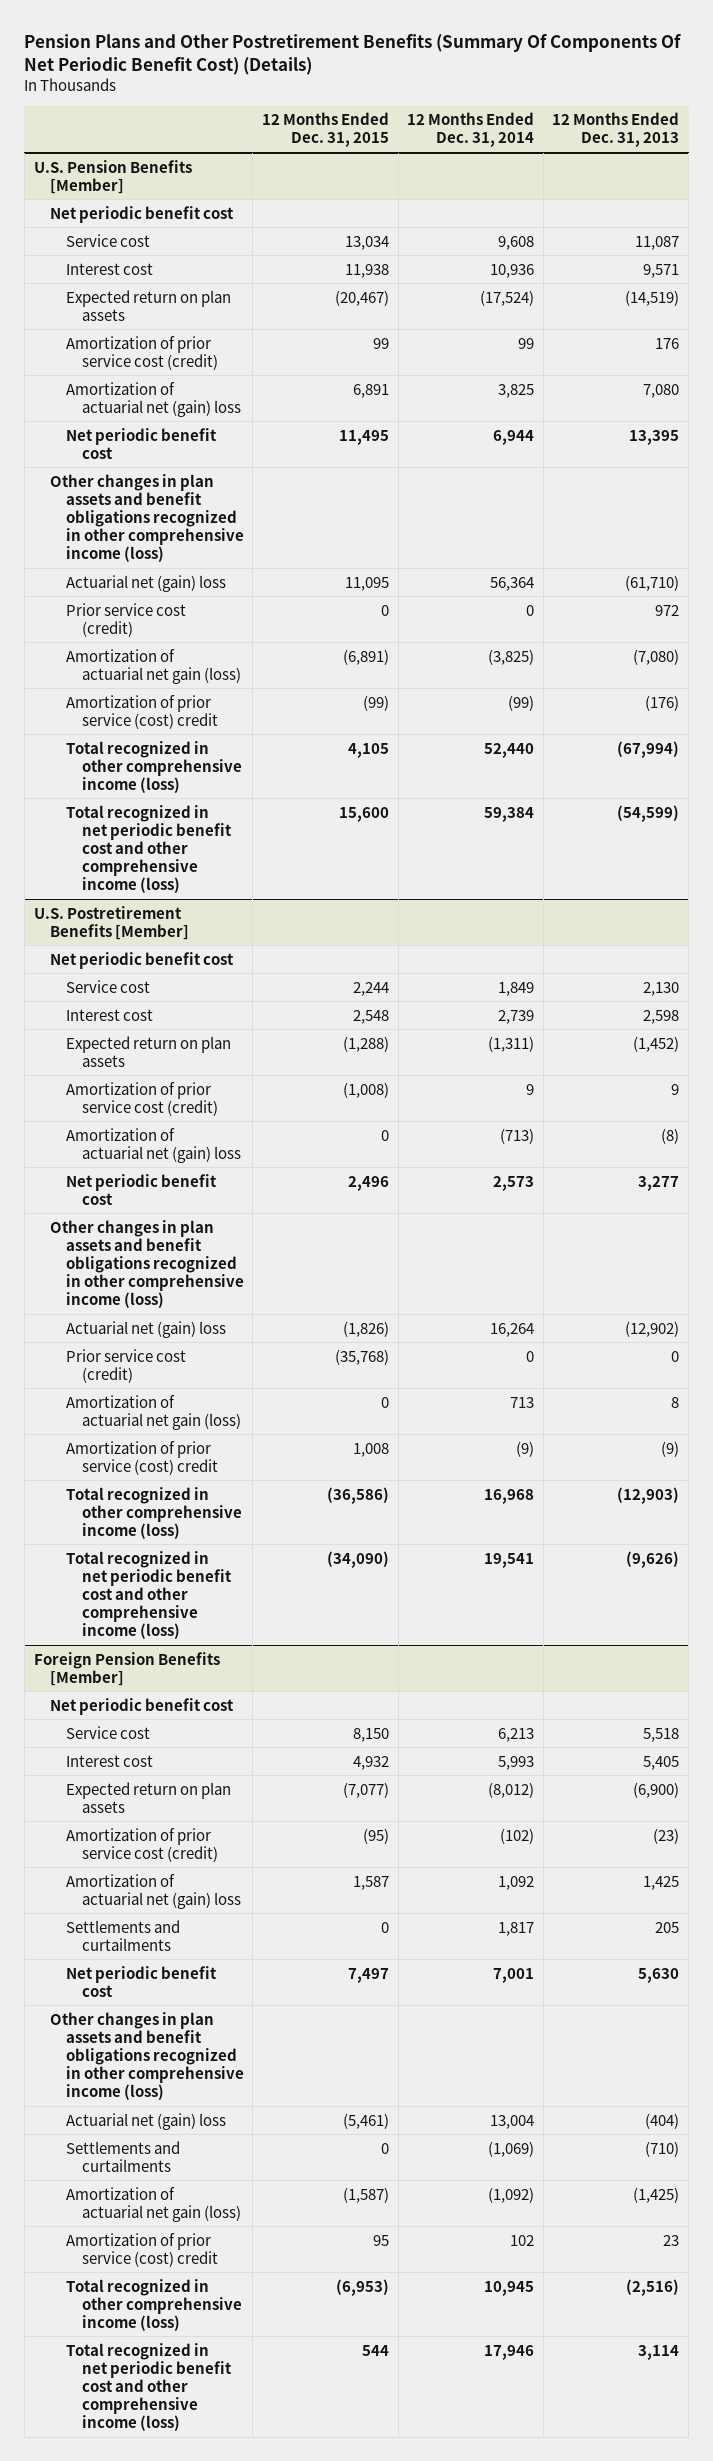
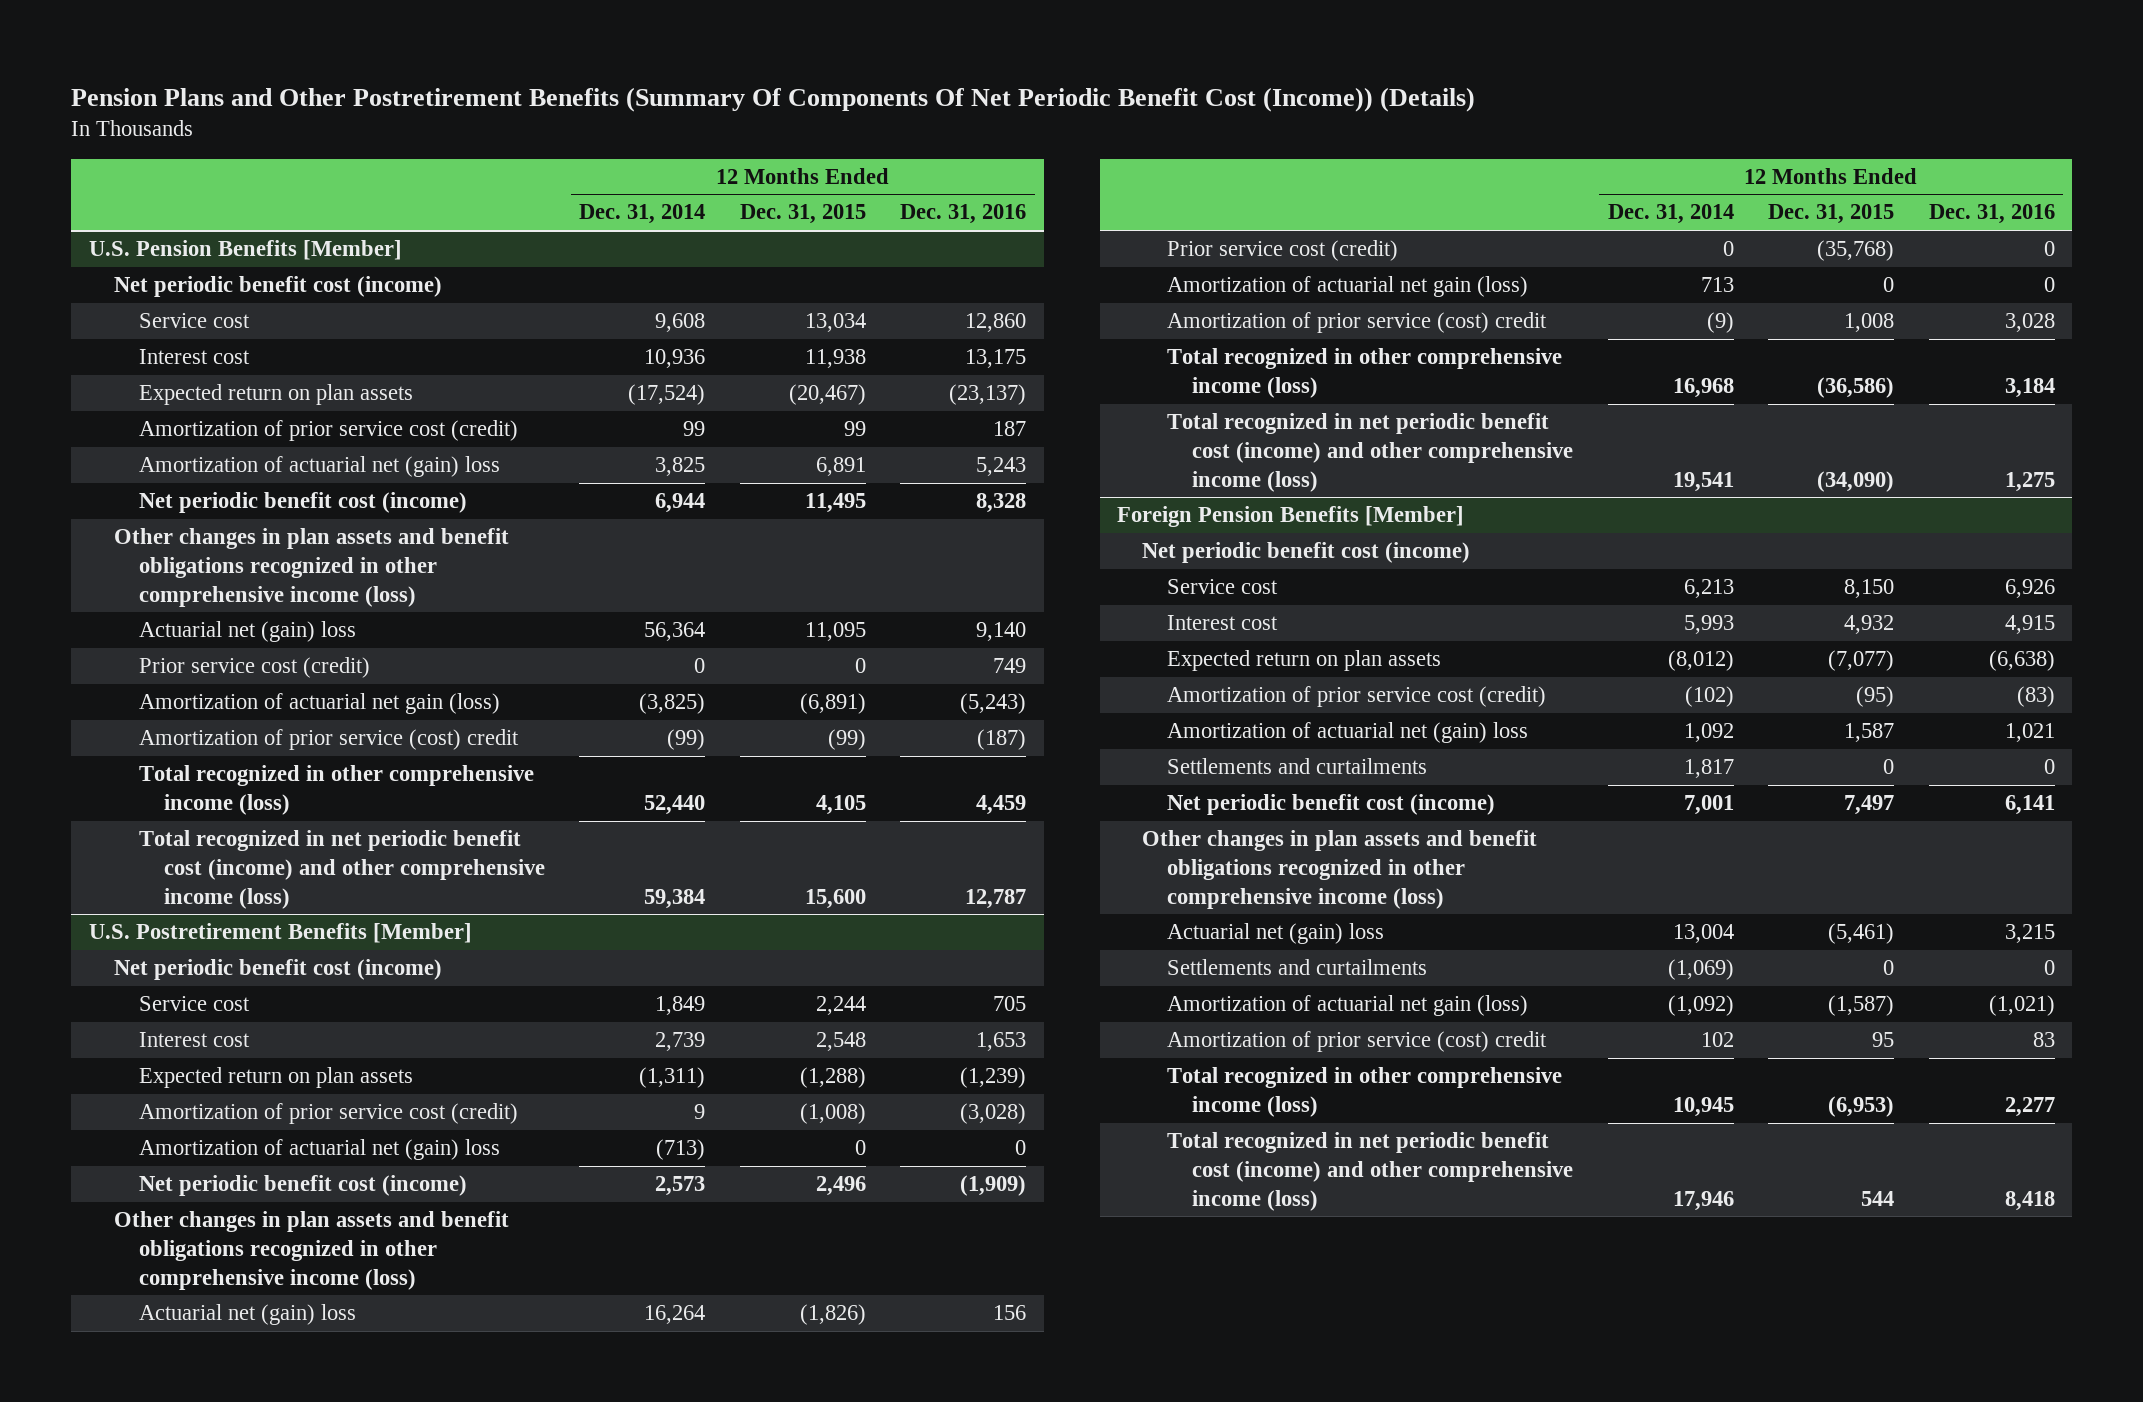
[24,33,682,75] Pension Plans and Other Postretirement Benefits (Summary Of Components Of Net Periodic Benefit Cost) (Details) -> [71,87,1476,113] Pension Plans and Other Postretirement Benefits (Summary Of Components Of Net Periodic Benefit Cost (Income)) (Details)
[552,112,680,148] 12 Months Ended Dec. 31, 2013 -> none
none -> [900,204,1027,225] Dec. 31, 2016
[49,205,234,223] Net periodic benefit cost -> [113,276,442,298] Net periodic benefit cost (income)
[65,427,217,459] Net periodic benefit cost -> [138,492,467,514] Net periodic benefit cost (income)
[65,804,232,893] Total recognized in net periodic benefit cost and other comprehensive income (loss) -> [138,830,545,909] Total recognized in net periodic benefit cost (income) and other comprehensive income (loss)
[49,951,234,969] Net periodic benefit cost -> [113,959,442,981] Net periodic benefit cost (income)
[65,1173,217,1205] Net periodic benefit cost -> [138,1175,467,1197] Net periodic benefit cost (income)
[65,1550,232,1639] Total recognized in net periodic benefit cost and other comprehensive income (loss) -> [1167,413,1574,492] Total recognized in net periodic benefit cost (income) and other comprehensive income (loss)
[49,1697,234,1715] Net periodic benefit cost -> [1142,542,1471,564] Net periodic benefit cost (income)
[65,1965,217,1997] Net periodic benefit cost -> [1167,794,1496,816] Net periodic benefit cost (income)
[65,2342,232,2431] Total recognized in net periodic benefit cost and other comprehensive income (loss) -> [1167,1132,1574,1211] Total recognized in net periodic benefit cost (income) and other comprehensive income (loss)

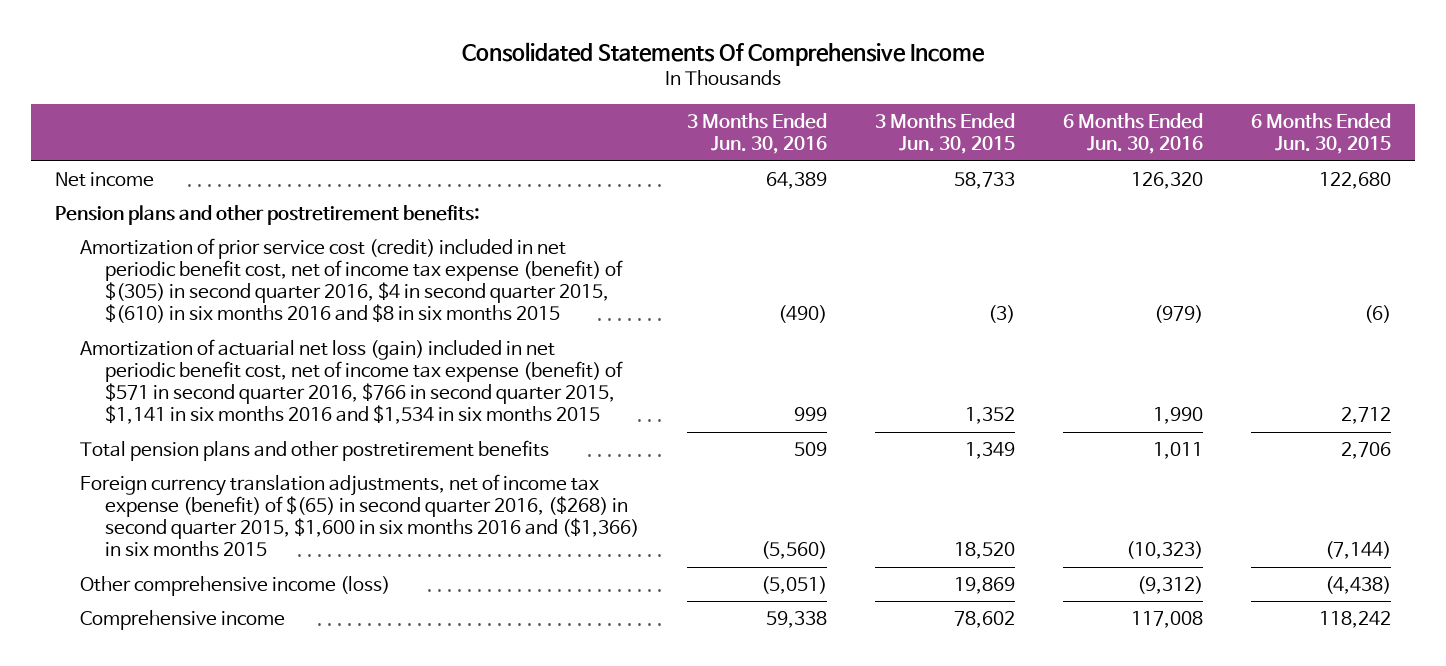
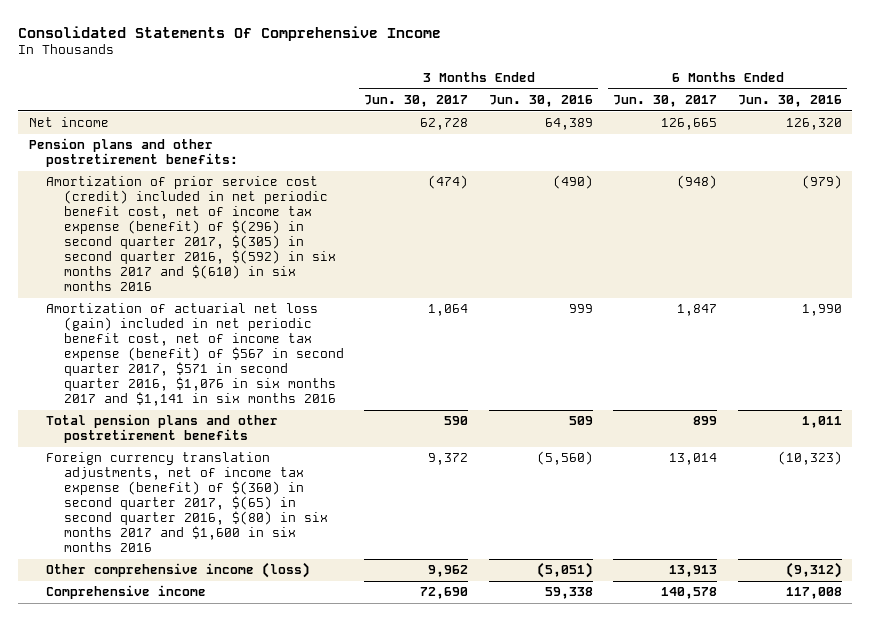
[874,113,1015,155] 3 Months Ended Jun. 30, 2015 -> none
[1251,113,1392,155] 6 Months Ended Jun. 30, 2015 -> none
none -> [364,95,469,108] Jun. 30, 2017
none -> [613,95,718,108] Jun. 30, 2017
[79,237,623,324] Amortization of prior service cost (credit) included in net periodic benefit cost, net of income tax expense (benefit) of $(305) in second quarter 2016, $4 in second quarter 2015, $(610) in six months 2016 and $8 in six months 2015 -> [46,176,336,292] Amortization of prior service cost (credit) included in net periodic benefit cost, net of income tax expense (benefit) of $(296) in second quarter 2017, $(305) in second quarter 2016, $(592) in six months 2017 and $(610) in six months 2016
[79,338,623,425] Amortization of actuarial net loss (gain) included in net periodic benefit cost, net of income tax expense (benefit) of $571 in second quarter 2016, $766 in second quarter 2015, $1,141 in six months 2016 and $1,534 in six months 2015 -> [46,303,344,407] Amortization of actuarial net loss (gain) included in net periodic benefit cost, net of income tax expense (benefit) of $567 in second quarter 2017, $571 in second quarter 2016, $1,076 in six months 2017 and $1,141 in six months 2016
[79,473,639,558] Foreign currency translation adjustments, net of income tax expense (benefit) of $(65) in second quarter 2016, ($268) in second quarter 2015, $1,600 in six months 2016 and ($1,366) in six months 2015 -> [46,452,328,553] Foreign currency translation adjustments, net of income tax expense (benefit) of $(360) in second quarter 2017, $(65) in second quarter 2016, $(80) in six months 2017 and $1,600 in six months 2016

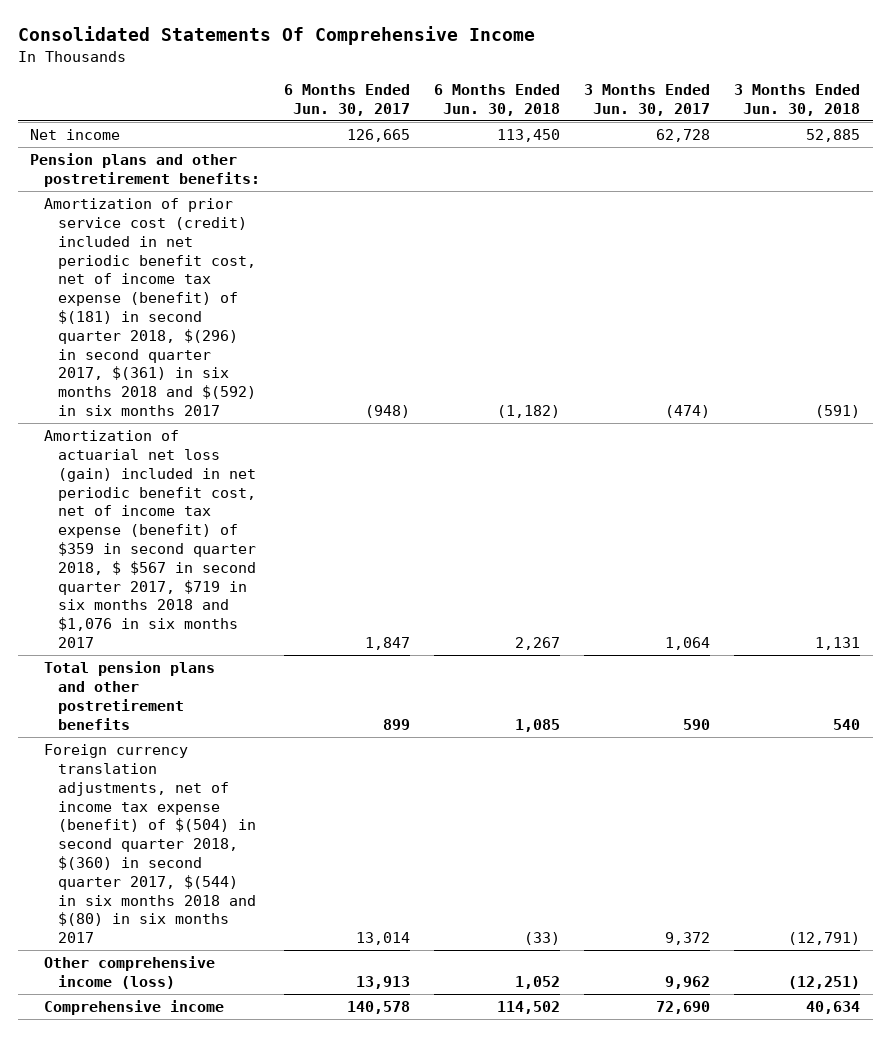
[488,95,593,108] Jun. 30, 2016 -> none
[737,95,842,108] Jun. 30, 2016 -> none
none -> [434,83,561,116] 6 Months Ended Jun. 30, 2018
none -> [734,83,861,116] 3 Months Ended Jun. 30, 2018
[46,176,336,292] Amortization of prior service cost (credit) included in net periodic benefit cost, net of income tax expense (benefit) of $(296) in second quarter 2017, $(305) in second quarter 2016, $(592) in six months 2017 and $(610) in six months 2016 -> [44,198,257,417] Amortization of prior service cost (credit) included in net periodic benefit cost, net of income tax expense (benefit) of $(181) in second quarter 2018, $(296) in second quarter 2017, $(361) in six months 2018 and $(592) in six months 2017
[46,303,344,407] Amortization of actuarial net loss (gain) included in net periodic benefit cost, net of income tax expense (benefit) of $567 in second quarter 2017, $571 in second quarter 2016, $1,076 in six months 2017 and $1,141 in six months 2016 -> [44,430,257,649] Amortization of actuarial net loss (gain) included in net periodic benefit cost, net of income tax expense (benefit) of $359 in second quarter 2018, $ $567 in second quarter 2017, $719 in six months 2018 and $1,076 in six months 2017
[46,452,328,553] Foreign currency translation adjustments, net of income tax expense (benefit) of $(360) in second quarter 2017, $(65) in second quarter 2016, $(80) in six months 2017 and $1,600 in six months 2016 -> [44,744,257,944] Foreign currency translation adjustments, net of income tax expense (benefit) of $(504) in second quarter 2018, $(360) in second quarter 2017, $(544) in six months 2018 and $(80) in six months 2017

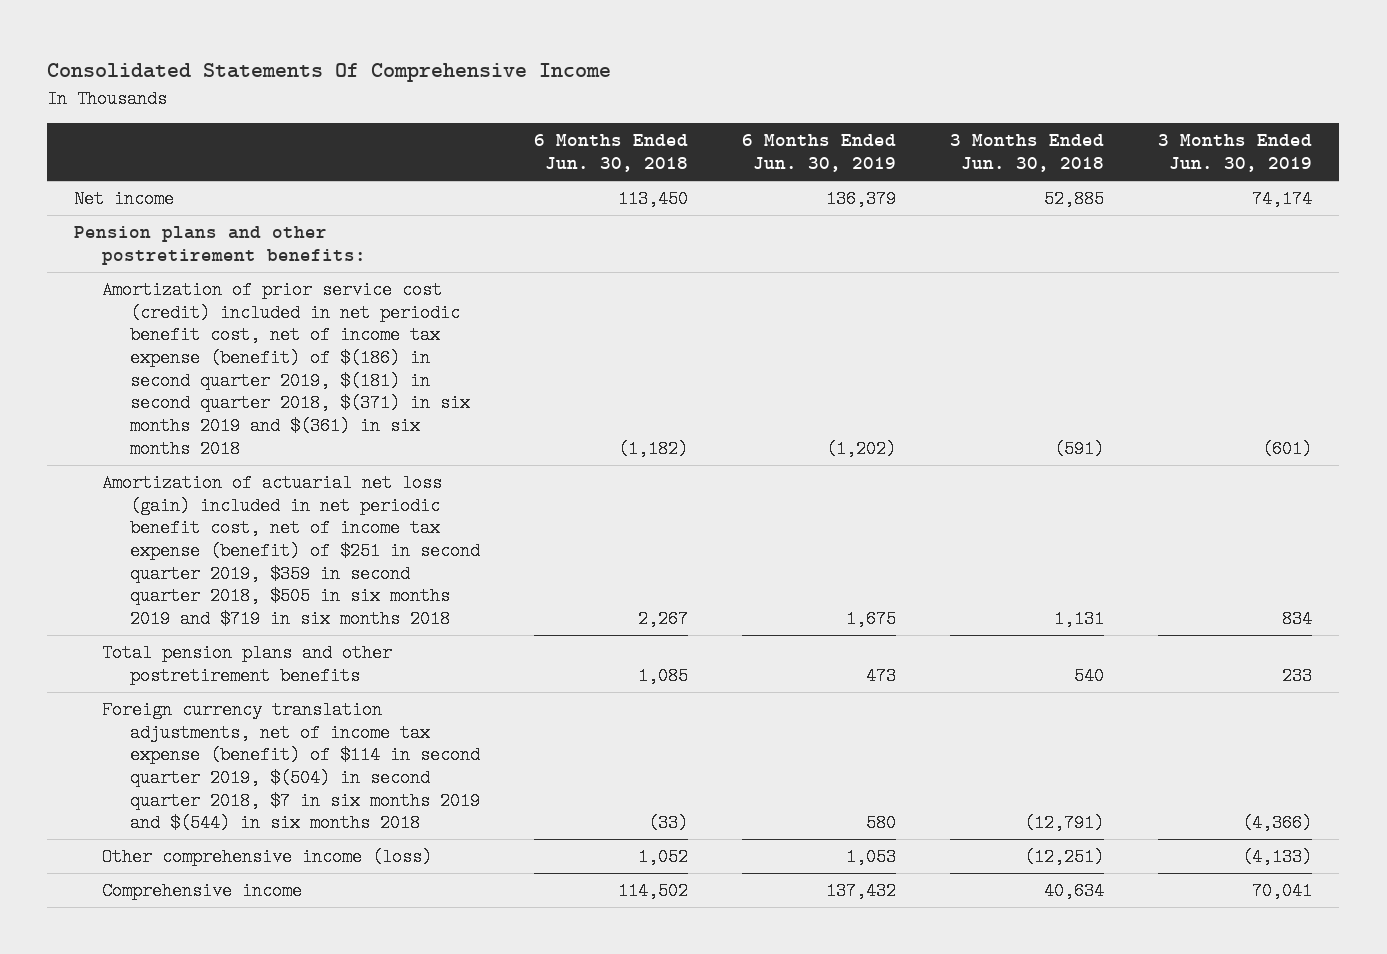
[284,83,411,116] 6 Months Ended Jun. 30, 2017 -> none
[584,83,711,116] 3 Months Ended Jun. 30, 2017 -> none
none -> [741,134,896,172] 6 Months Ended Jun. 30, 2019
none -> [1158,134,1313,172] 3 Months Ended Jun. 30, 2019
[44,198,257,417] Amortization of prior service cost (credit) included in net periodic benefit cost, net of income tax expense (benefit) of $(181) in second quarter 2018, $(296) in second quarter 2017, $(361) in six months 2018 and $(592) in six months 2017 -> [101,281,470,458] Amortization of prior service cost (credit) included in net periodic benefit cost, net of income tax expense (benefit) of $(186) in second quarter 2019, $(181) in second quarter 2018, $(371) in six months 2019 and $(361) in six months 2018
[44,430,257,649] Amortization of actuarial net loss (gain) included in net periodic benefit cost, net of income tax expense (benefit) of $359 in second quarter 2018, $ $567 in second quarter 2017, $719 in six months 2018 and $1,076 in six months 2017 -> [101,474,480,628] Amortization of actuarial net loss (gain) included in net periodic benefit cost, net of income tax expense (benefit) of $251 in second quarter 2019, $359 in second quarter 2018, $505 in six months 2019 and $719 in six months 2018
[44,744,257,944] Foreign currency translation adjustments, net of income tax expense (benefit) of $(504) in second quarter 2018, $(360) in second quarter 2017, $(544) in six months 2018 and $(80) in six months 2017 -> [101,701,480,833] Foreign currency translation adjustments, net of income tax expense (benefit) of $114 in second quarter 2019, $(504) in second quarter 2018, $7 in six months 2019 and $(544) in six months 2018

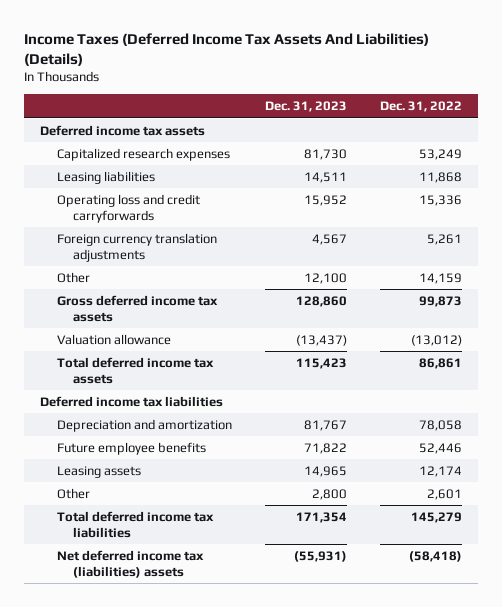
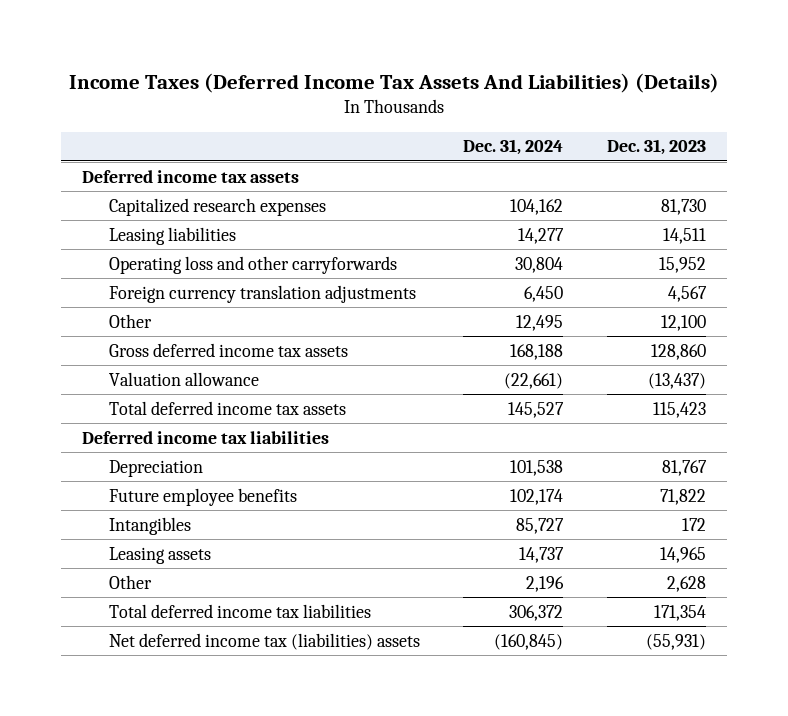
[379,101,462,113] Dec. 31, 2022 -> none
none -> [463,139,564,156] Dec. 31, 2024
[56,193,200,223] Operating loss and credit carryforwards -> [108,255,397,274] Operating loss and other carryforwards
[56,418,232,432] Depreciation and amortization -> [108,459,203,477] Depreciation
none -> [108,516,191,535] Intangibles
[311,488,347,500] 2,800 -> [666,575,706,592] 2,628

